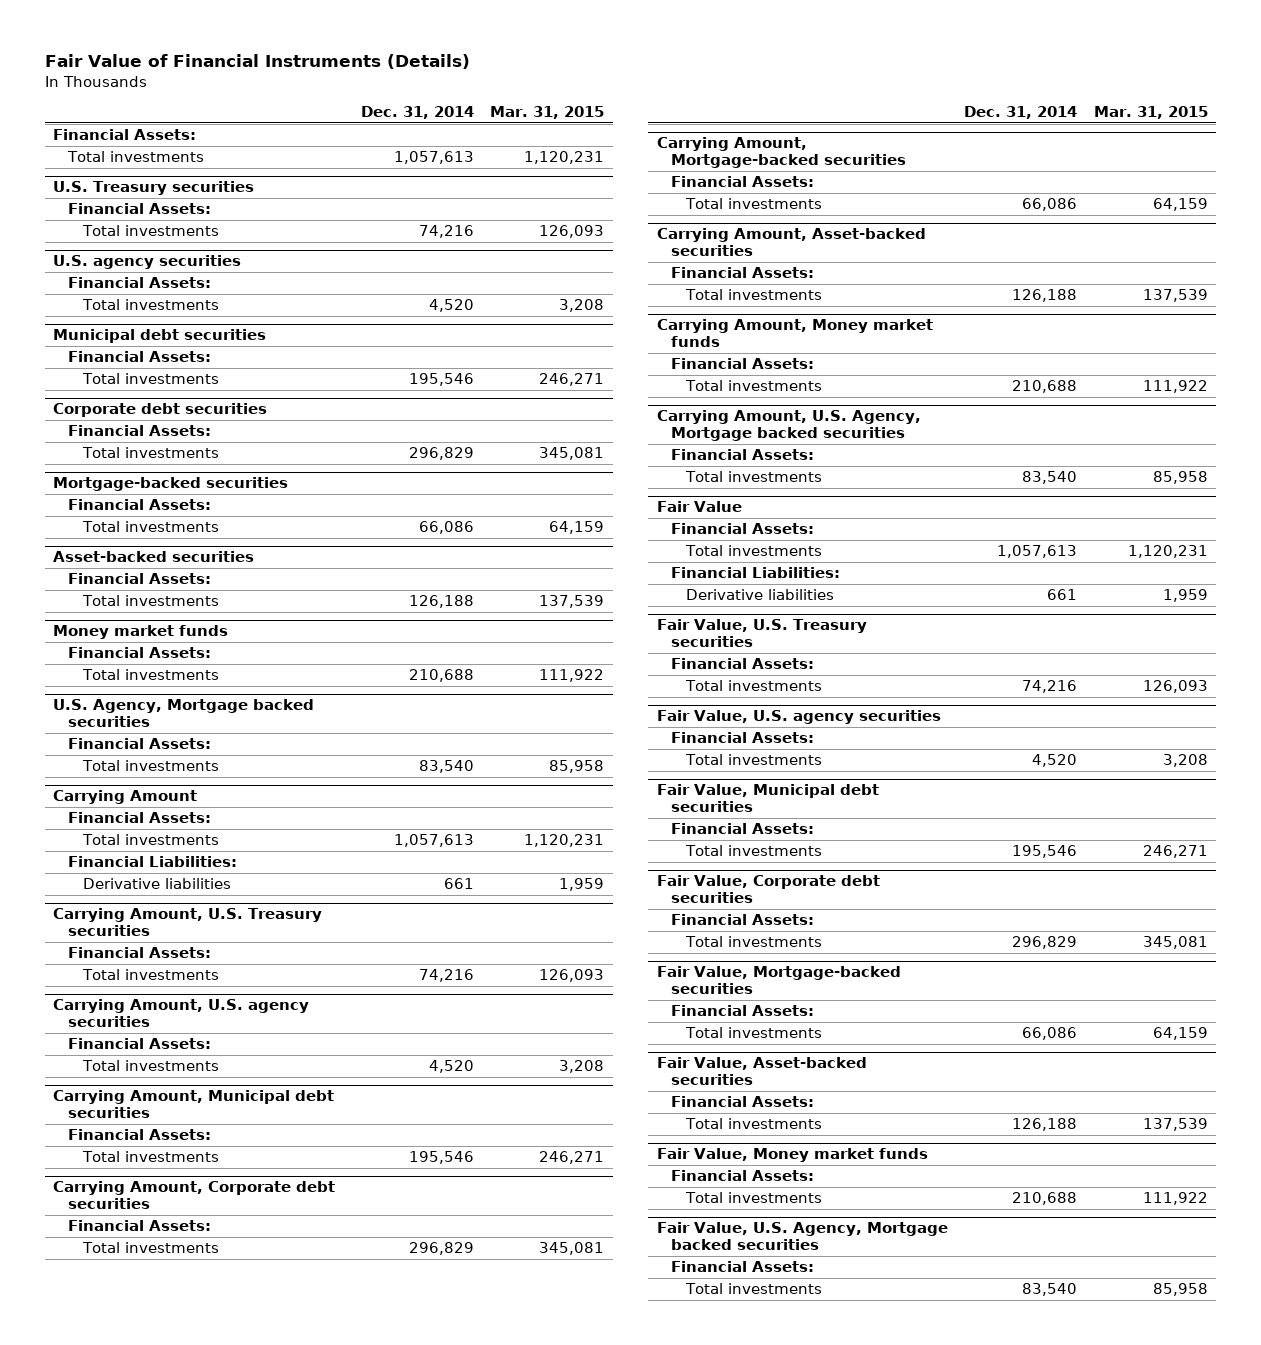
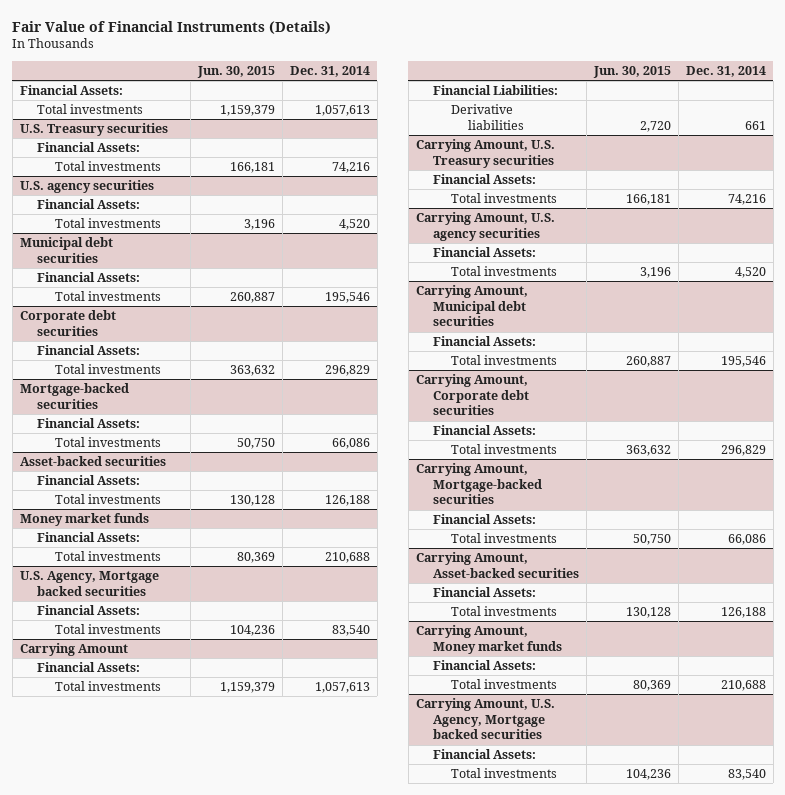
[490,106,605,120] Mar. 31, 2015 -> none
none -> [197,65,276,78] Jun. 30, 2015
[656,501,742,513] Fair Value -> none
[671,523,815,535] Financial Assets: -> none
[684,545,822,557] Total investments -> none
[671,567,841,579] Financial Liabilities: -> none
[685,589,834,601] Derivative liabilities -> none
[656,619,867,648] Fair Value, U.S. Treasury securities -> none
[671,658,815,670] Financial Assets: -> none
[684,680,822,692] Total investments -> none
[656,710,941,725] Fair Value, U.S. agency securities -> none
[671,732,815,744] Financial Assets: -> none
[684,754,822,766] Total investments -> none
[656,784,879,813] Fair Value, Municipal debt securities -> none
[671,823,815,835] Financial Assets: -> none
[684,845,822,857] Total investments -> none
[656,875,880,904] Fair Value, Corporate debt securities -> none
[671,914,815,926] Financial Assets: -> none
[684,936,822,948] Total investments -> none
[656,966,901,995] Fair Value, Mortgage-backed securities -> none
[671,1005,815,1017] Financial Assets: -> none
[684,1027,822,1039] Total investments -> none
[656,1057,867,1086] Fair Value, Asset-backed securities -> none
[671,1096,815,1108] Financial Assets: -> none
[684,1118,822,1130] Total investments -> none
[656,1148,928,1163] Fair Value, Money market funds -> none
[671,1170,815,1182] Financial Assets: -> none
[684,1192,822,1204] Total investments -> none
[656,1222,948,1251] Fair Value, U.S. Agency, Mortgage backed securities -> none
[671,1261,815,1273] Financial Assets: -> none
[684,1283,822,1295] Total investments -> none

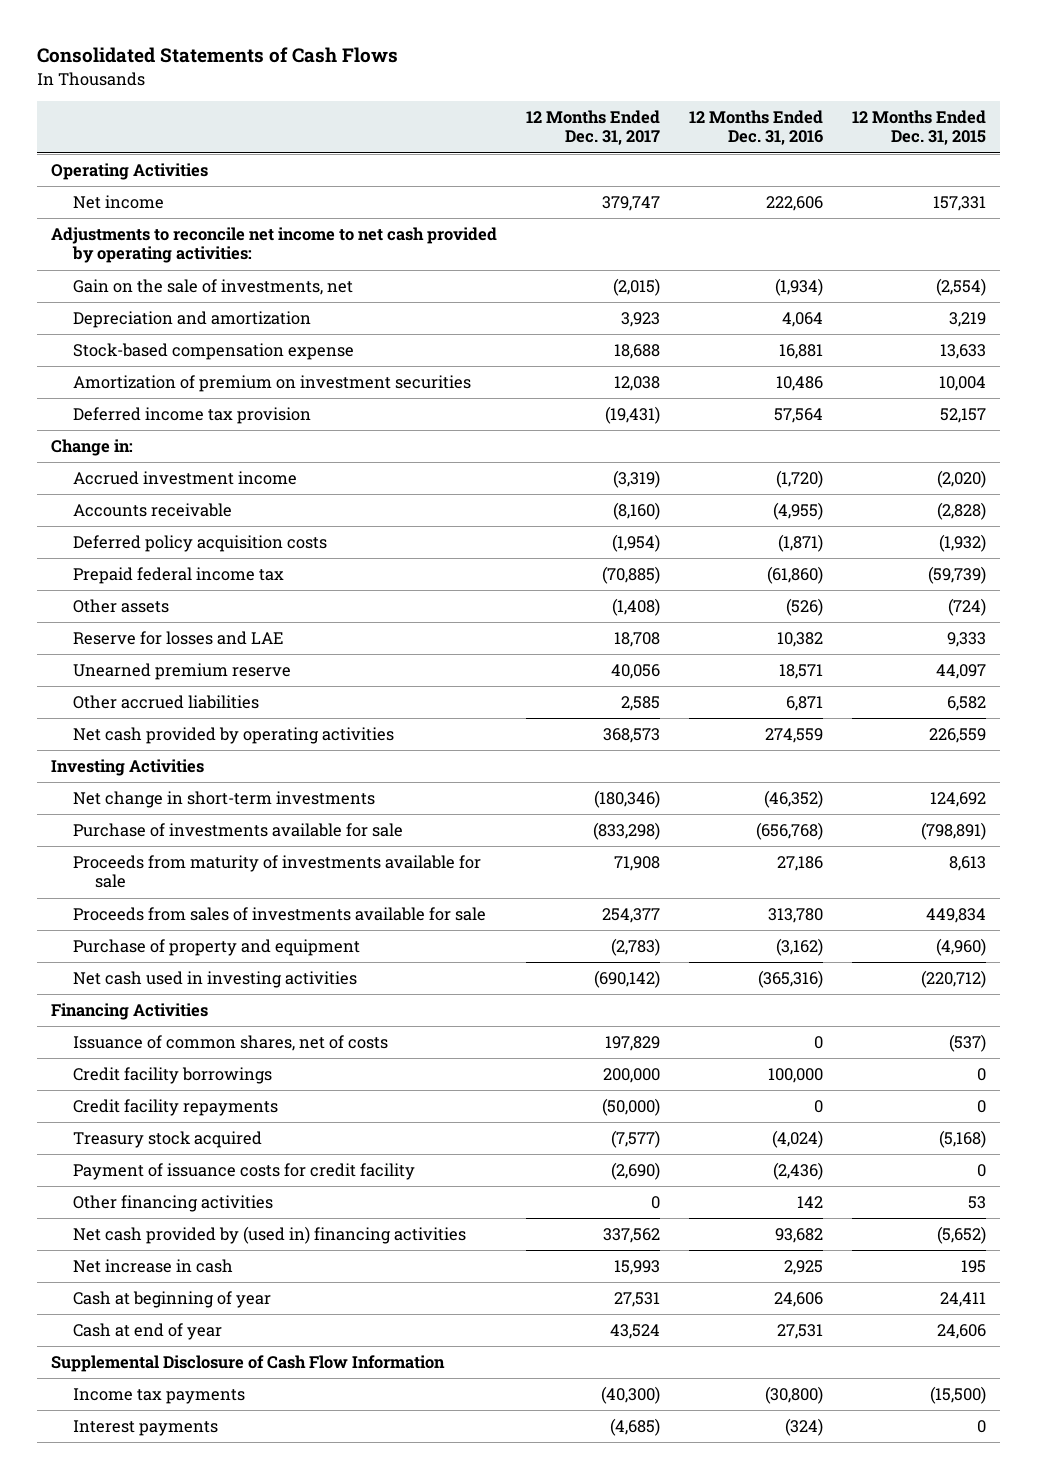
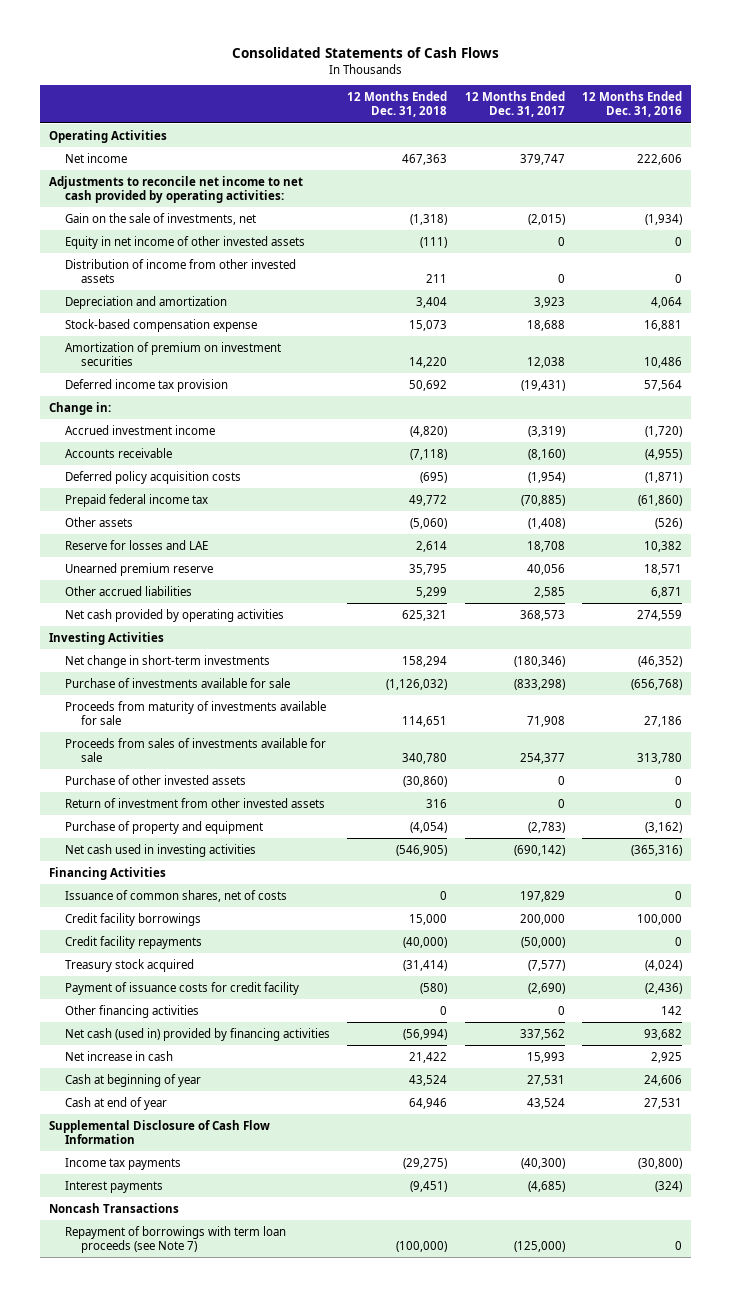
[851,110,986,146] 12 Months Ended Dec. 31, 2015 -> none
none -> [347,90,448,118] 12 Months Ended Dec. 31, 2018
none -> [64,235,305,249] Equity in net income of other invested assets
none -> [64,258,296,284] Distribution of income from other invested assets
none -> [64,774,246,785] Purchase of other invested assets
none -> [64,797,325,808] Return of investment from other invested assets
[73,1226,467,1245] Net cash provided by (used in) financing activities -> [64,1027,330,1041] Net cash (used in) provided by financing activities
none -> [48,1202,179,1213] Noncash Transactions
none -> [64,1225,286,1254] Repayment of borrowings with term loan proceeds (see Note 7)

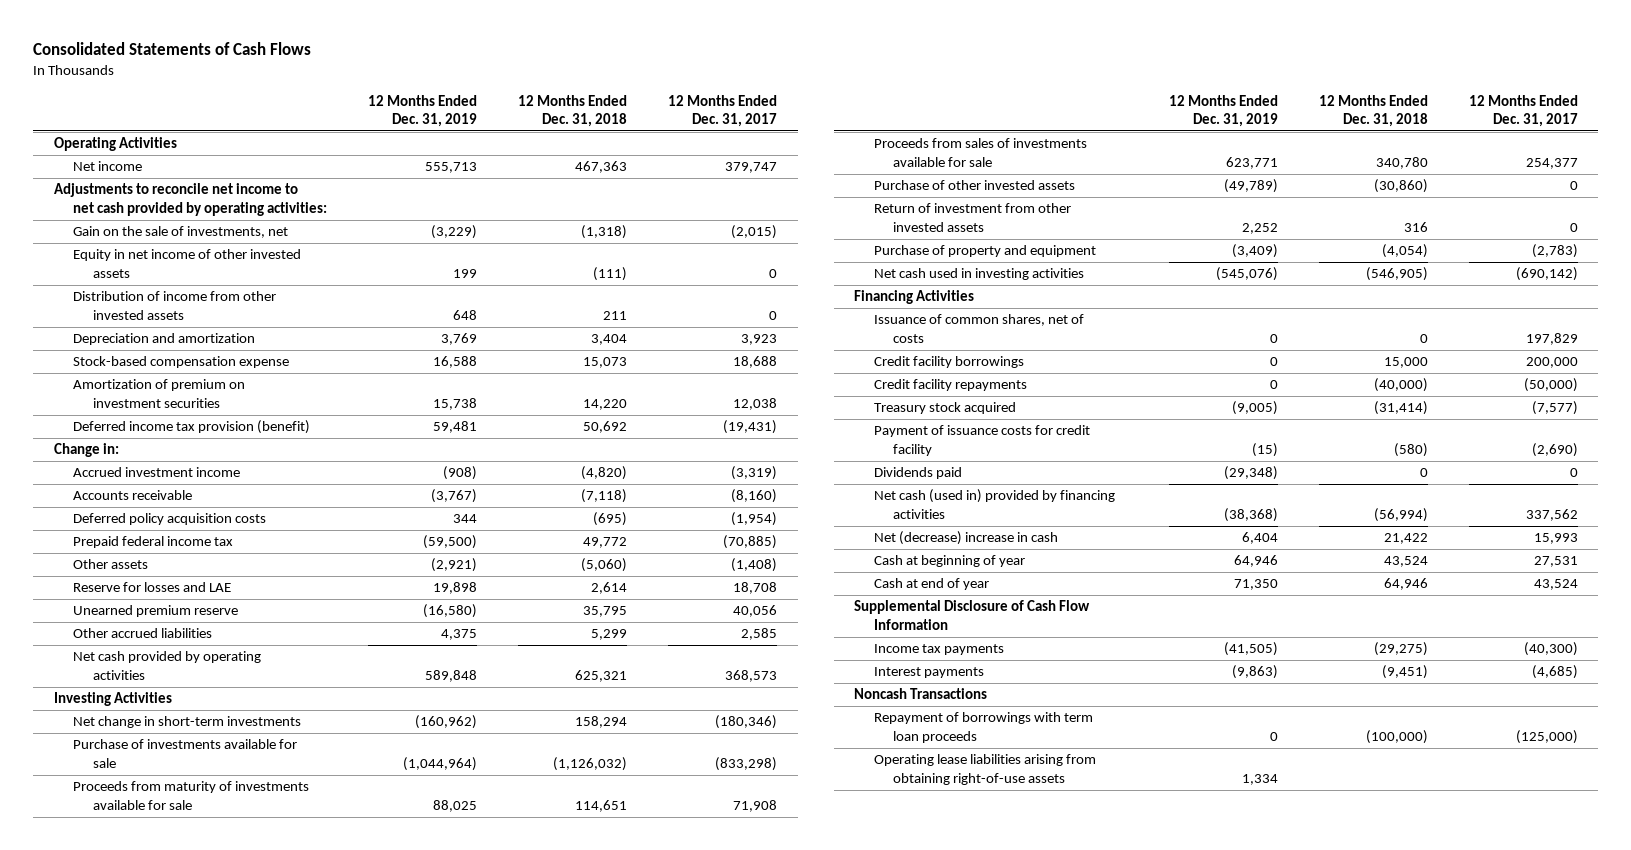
[582,90,683,118] 12 Months Ended Dec. 31, 2016 -> none
none -> [368,94,478,127] 12 Months Ended Dec. 31, 2019
[64,378,228,392] Deferred income tax provision -> [73,420,311,435] Deferred income tax provision (benefit)
[64,1004,199,1018] Other financing activities -> none
none -> [873,467,962,480] Dividends paid
[64,1050,173,1061] Net increase in cash -> [873,531,1058,546] Net (decrease) increase in cash
[64,1225,286,1254] Repayment of borrowings with term loan proceeds (see Note 7) -> [873,712,1093,743] Repayment of borrowings with term loan proceeds
none -> [873,754,1096,785] Operating lease liabilities arising from obtaining right-of-use assets

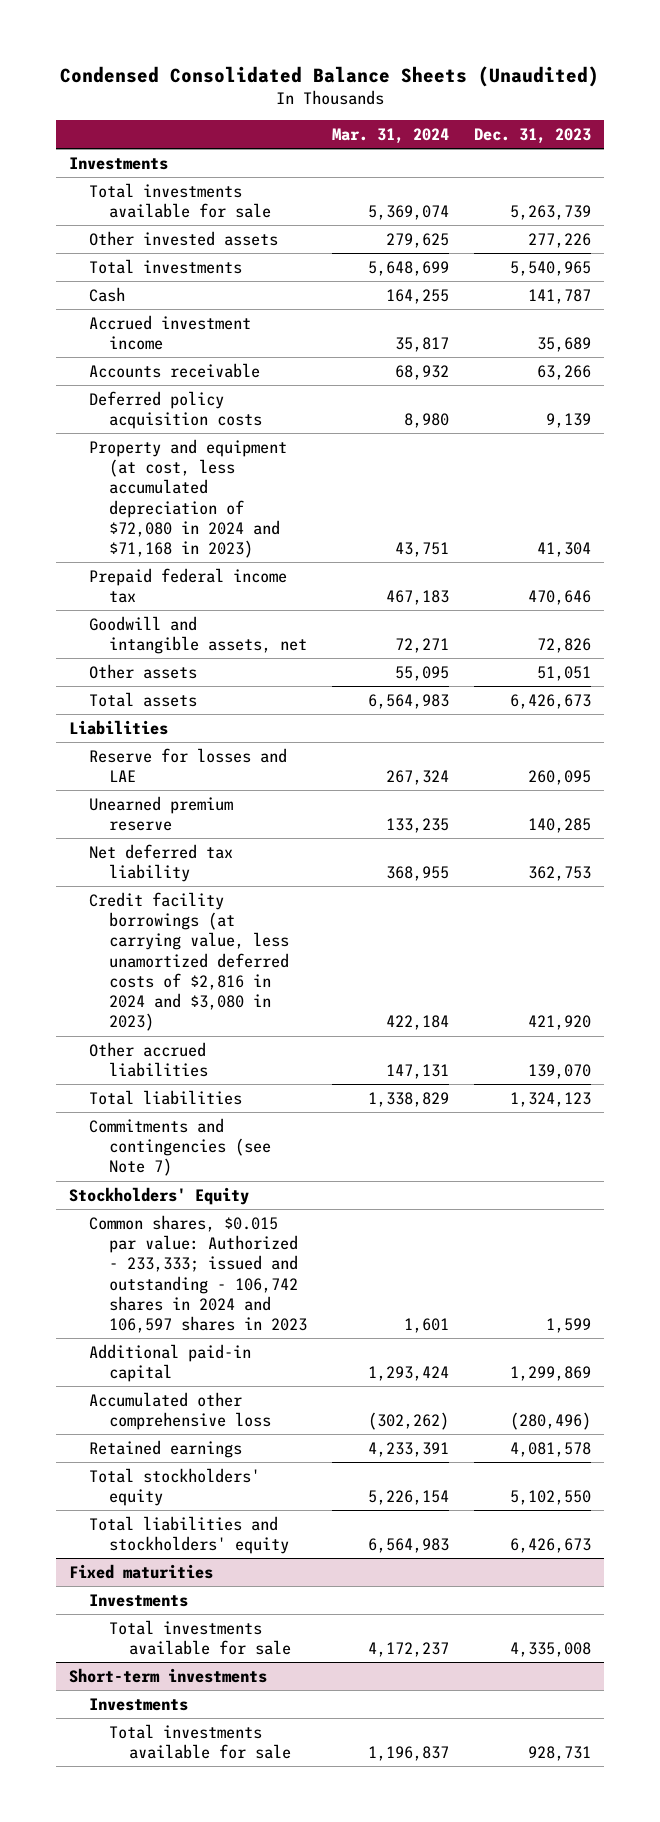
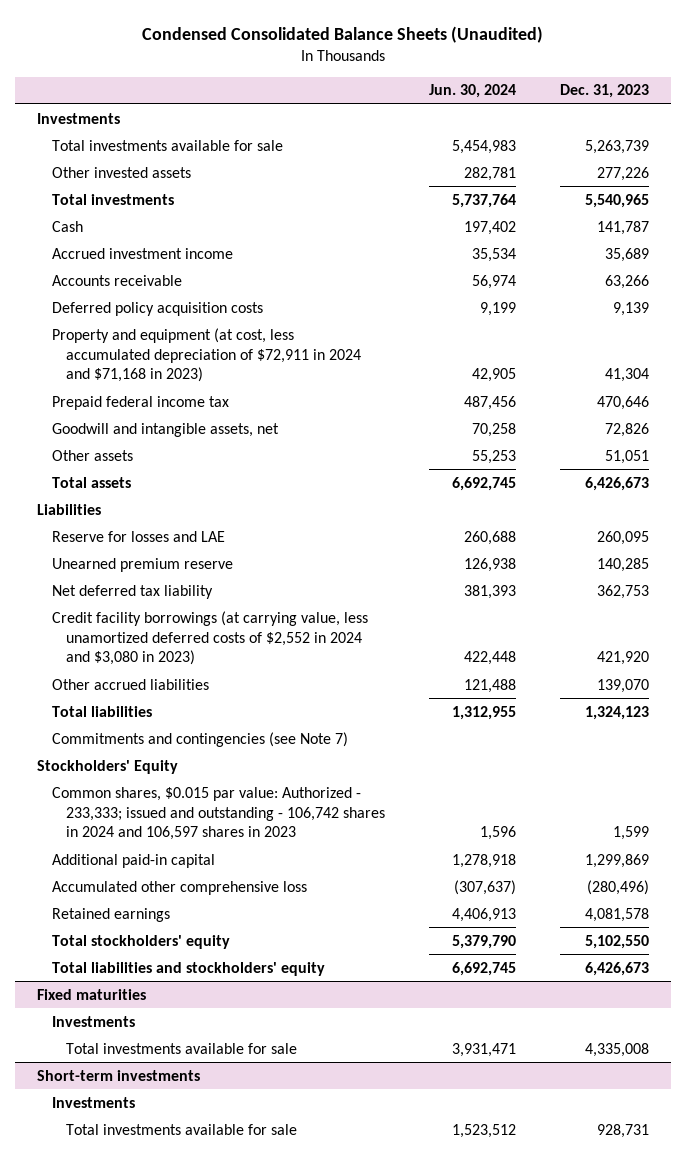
[332,128,450,145] Mar. 31, 2024 -> none
none -> [428,84,516,99] Jun. 30, 2024
[88,438,287,559] Property and equipment (at cost, less accumulated depreciation of $72,080 in 2024 and $71,168 in 2023) -> [51,327,362,383] Property and equipment (at cost, less accumulated depreciation of $72,911 in 2024 and $71,168 in 2023)
[88,891,290,1032] Credit facility borrowings (at carrying value, less unamortized deferred costs of $2,816 in 2024 and $3,080 in 2023) -> [51,610,368,666] Credit facility borrowings (at carrying value, less unamortized deferred costs of $2,552 in 2024 and $3,080 in 2023)

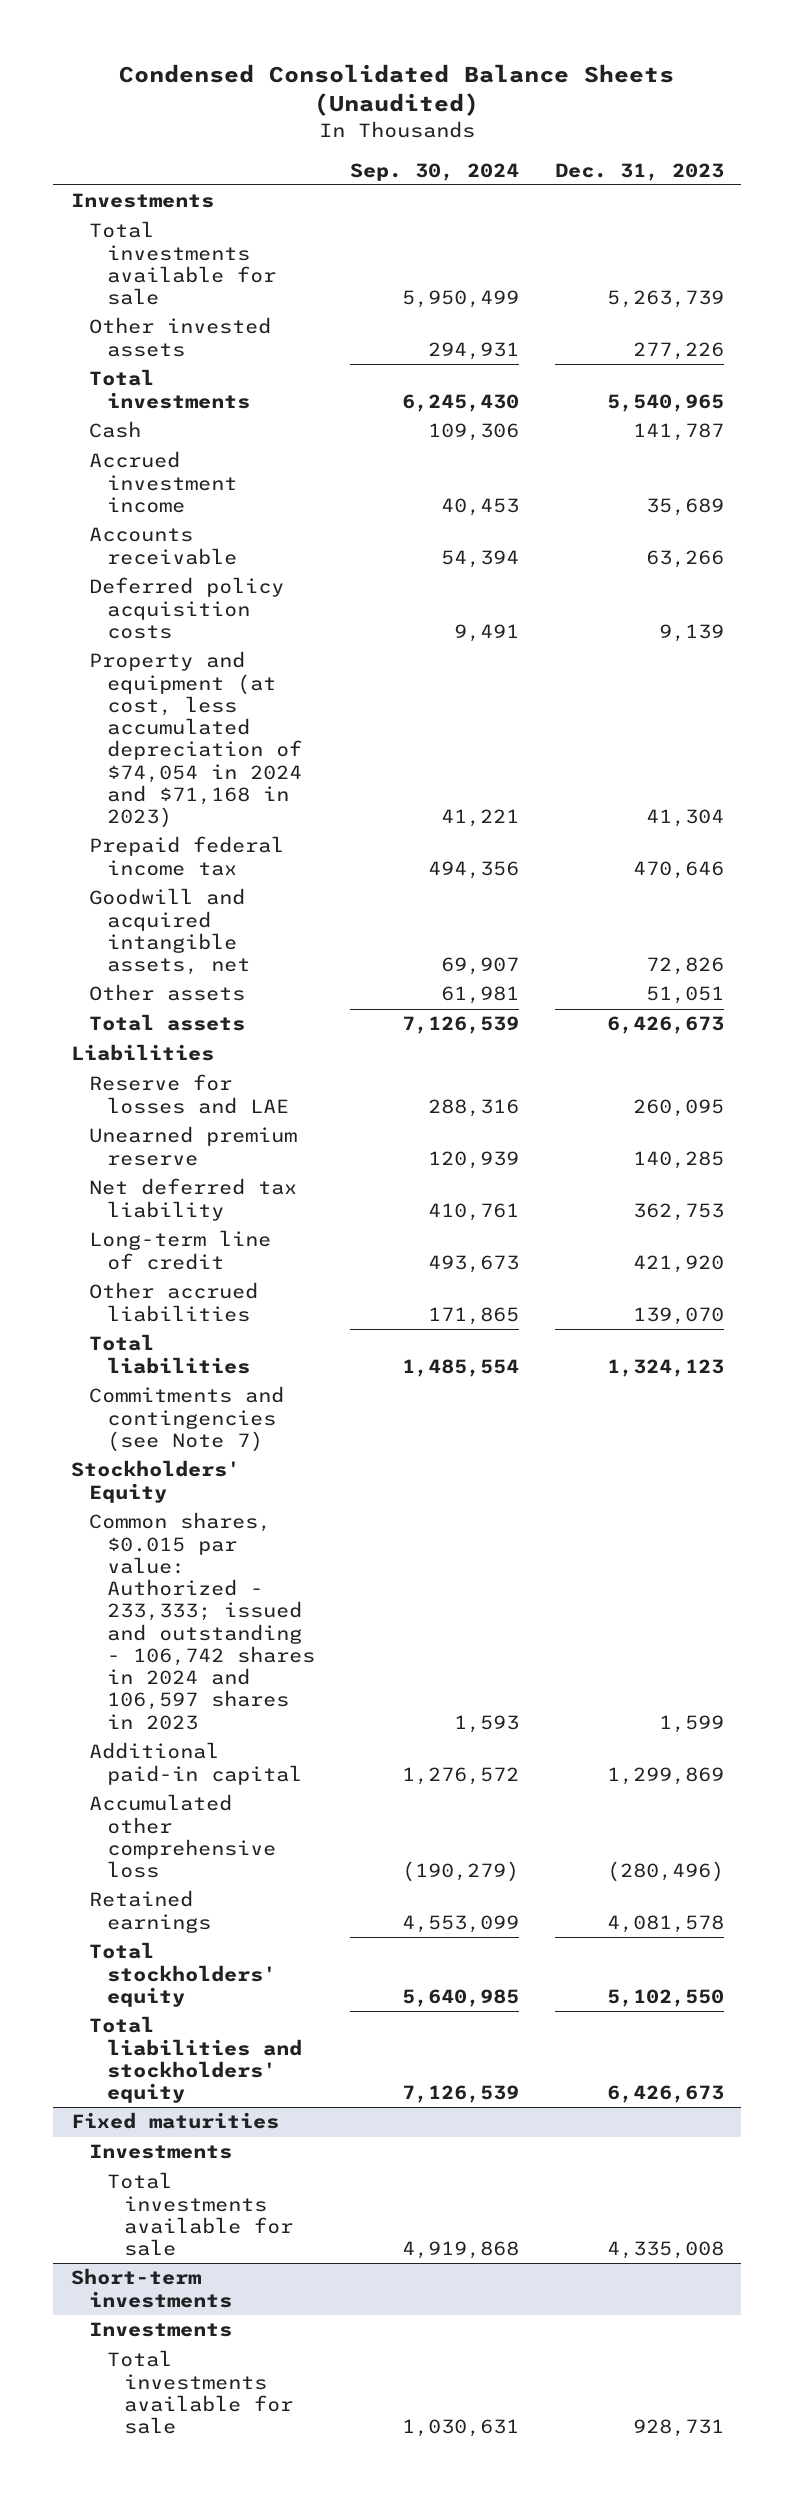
[428,84,516,99] Jun. 30, 2024 -> none
none -> [350,162,520,181] Sep. 30, 2024
[51,327,362,383] Property and equipment (at cost, less accumulated depreciation of $72,911 in 2024 and $71,168 in 2023) -> [88,651,302,829] Property and equipment (at cost, less accumulated depreciation of $74,054 in 2024 and $71,168 in 2023)
[51,422,279,437] Goodwill and intangible assets, net -> [88,888,250,976] Goodwill and acquired intangible assets, net
[51,610,368,666] Credit facility borrowings (at carrying value, less unamortized deferred costs of $2,552 in 2024 and $3,080 in 2023) -> [88,1230,271,1270] Long-term line of credit

